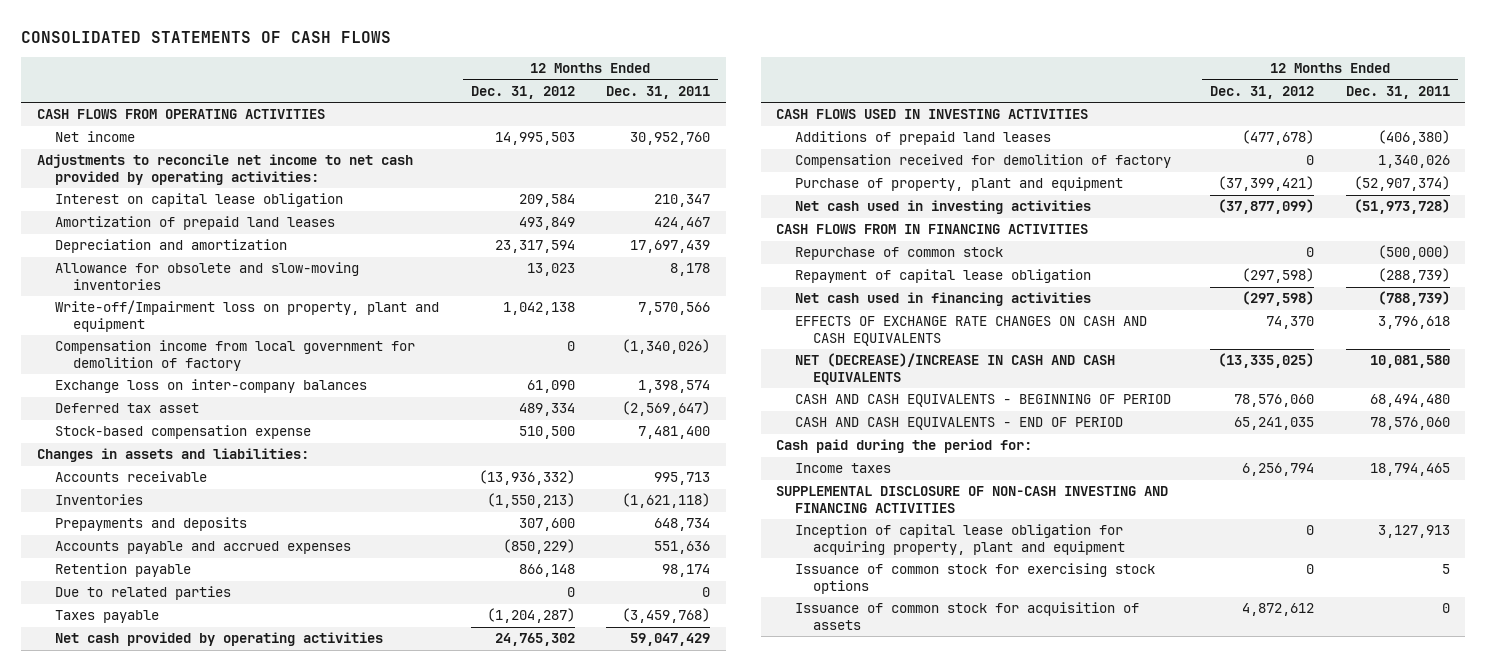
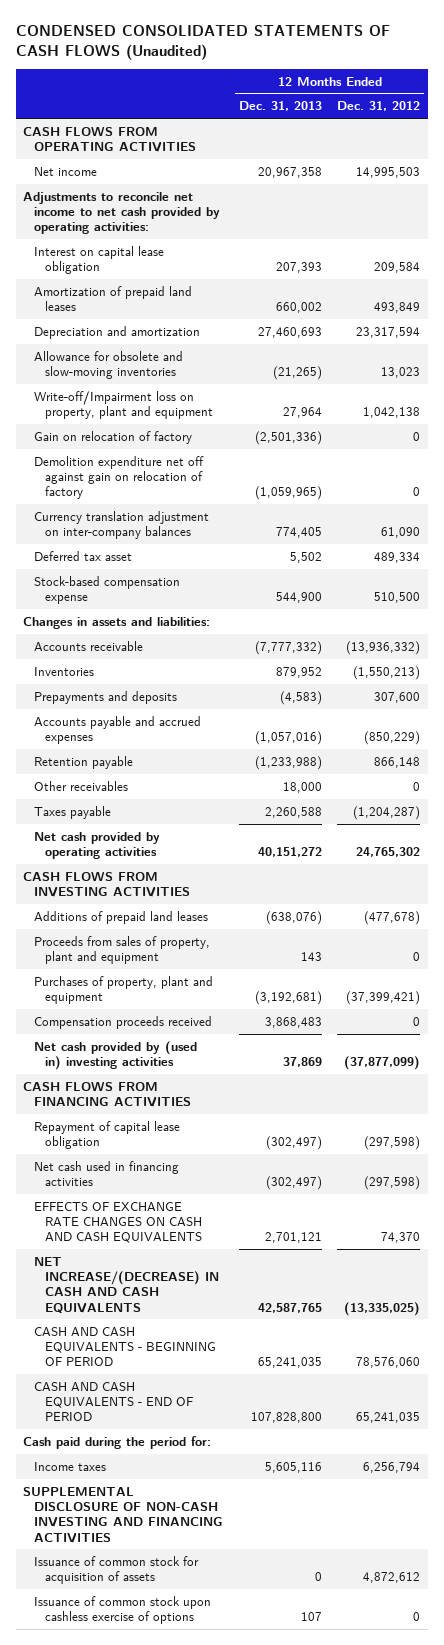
[21,30,392,43] CONSOLIDATED STATEMENTS OF CASH FLOWS -> [15,24,390,60] CONDENSED CONSOLIDATED STATEMENTS OF CASH FLOWS (Unaudited)
[606,85,711,99] Dec. 31, 2011 -> none
none -> [238,101,322,112] Dec. 31, 2013
[55,340,416,371] Compensation income from local government for demolition of factory -> none
none -> [34,430,193,444] Gain on relocation of factory
none -> [34,455,205,500] Demolition expenditure net off against gain on relocation of factory
[55,379,368,394] Exchange loss on inter-company balances -> [34,510,210,540] Currency translation adjustment on inter-company balances
[55,586,232,601] Due to related parties -> none
none -> [34,780,129,791] Other receivables
[776,109,1089,120] CASH FLOWS USED IN INVESTING ACTIVITIES -> [23,871,191,898] CASH FLOWS FROM INVESTING ACTIVITIES
[794,154,1171,169] Compensation received for demolition of factory -> none
[794,247,1003,261] Repurchase of common stock -> none
none -> [34,935,211,965] Proceeds from sales of property, plant and equipment
[794,177,1123,192] Purchase of property, plant and equipment -> [34,975,214,1005] Purchases of property, plant and equipment
none -> [34,1015,213,1029] Compensation proceeds received
[794,200,1091,215] Net cash used in investing activities -> [34,1040,198,1071] Net cash provided by (used in) investing activities
[776,224,1089,235] CASH FLOWS FROM IN FINANCING ACTIVITIES -> [23,1081,192,1108] CASH FLOWS FROM FINANCING ACTIVITIES
[794,353,1115,385] NET (DECREASE)/INCREASE IN CASH AND CASH EQUIVALENTS -> [34,1256,220,1314] NET INCREASE/(DECREASE) IN CASH AND CASH EQUIVALENTS
[794,524,1126,555] Inception of capital lease obligation for acquiring property, plant and equipment -> none
[794,563,1155,594] Issuance of common stock for exercising stock options -> none
none -> [34,1595,212,1625] Issuance of common stock upon cashless exercise of options

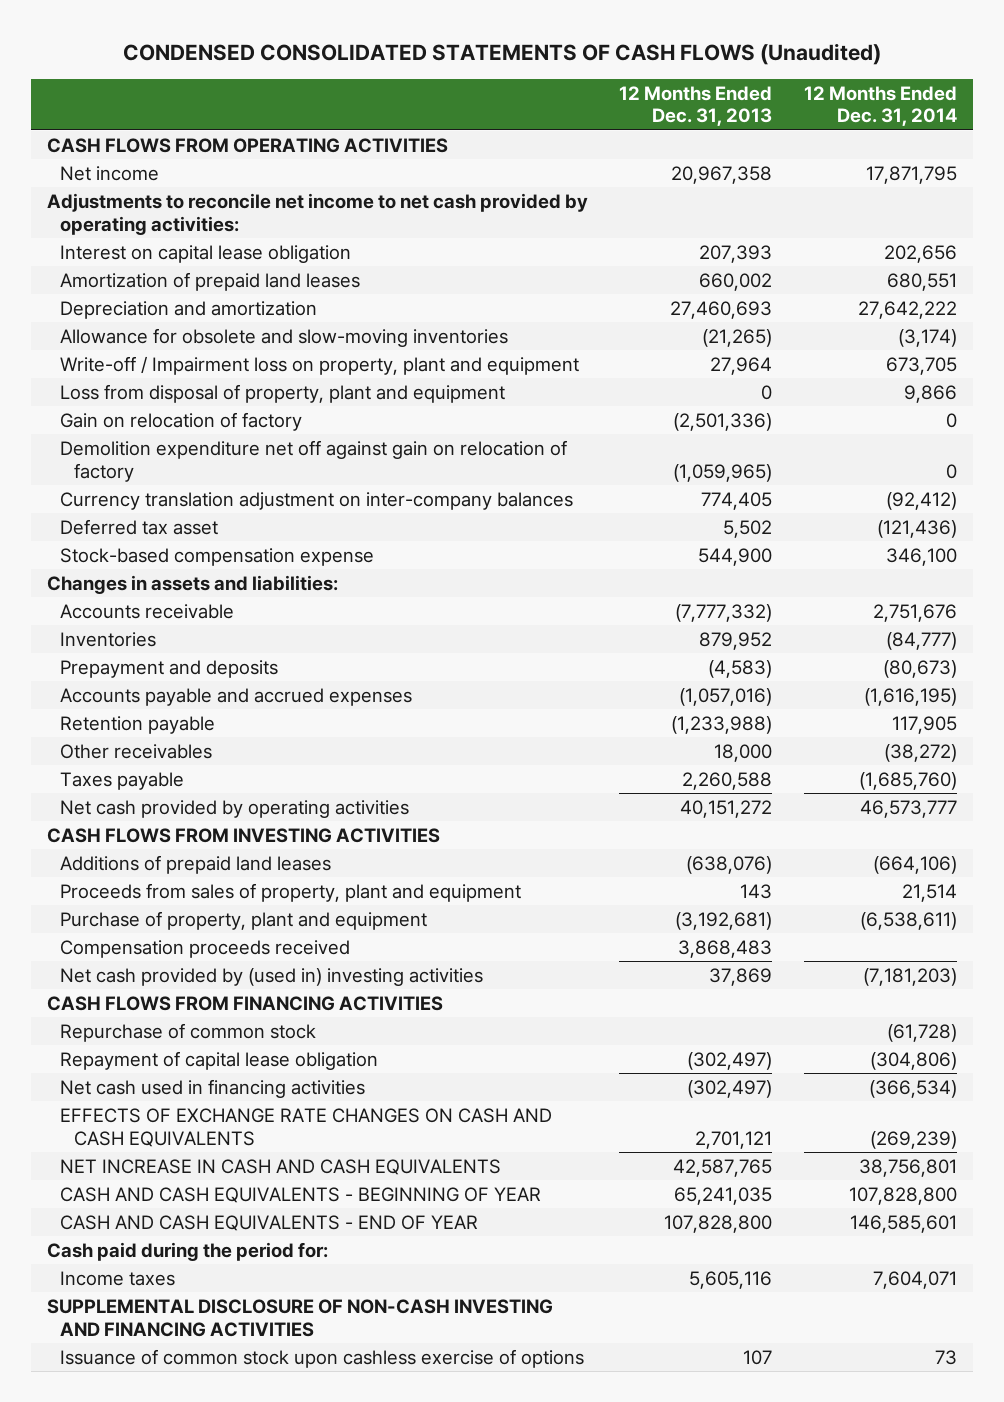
[337,101,421,112] Dec. 31, 2012 -> none
none -> [804,85,958,127] 12 Months Ended Dec. 31, 2014
[34,390,214,420] Write-off/Impairment loss on property, plant and equipment -> [60,355,580,375] Write-off / Impairment loss on property, plant and equipment
none -> [60,383,506,403] Loss from disposal of property, plant and equipment
[34,690,178,704] Prepayments and deposits -> [60,659,279,678] Prepayment and deposits
[34,975,214,1005] Purchases of property, plant and equipment -> [60,910,428,930] Purchase of property, plant and equipment
none -> [60,1022,317,1042] Repurchase of common stock
[34,1256,220,1314] NET INCREASE/(DECREASE) IN CASH AND CASH EQUIVALENTS -> [60,1158,502,1175] NET INCREASE IN CASH AND CASH EQUIVALENTS
[34,1326,217,1367] CASH AND CASH EQUIVALENTS - BEGINNING OF PERIOD -> [60,1186,542,1203] CASH AND CASH EQUIVALENTS - BEGINNING OF YEAR
[34,1381,194,1422] CASH AND CASH EQUIVALENTS - END OF PERIOD -> [60,1214,479,1231] CASH AND CASH EQUIVALENTS - END OF YEAR
[34,1555,200,1585] Issuance of common stock for acquisition of assets -> none

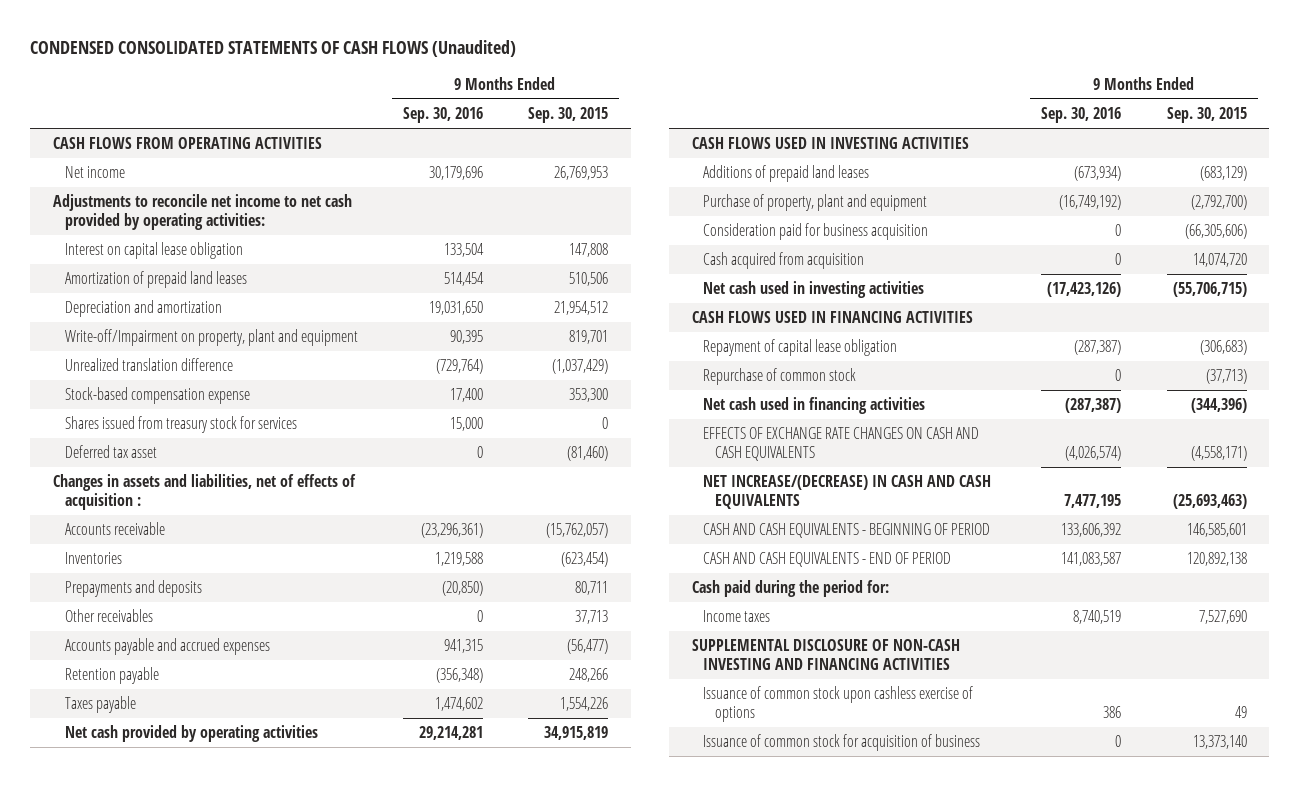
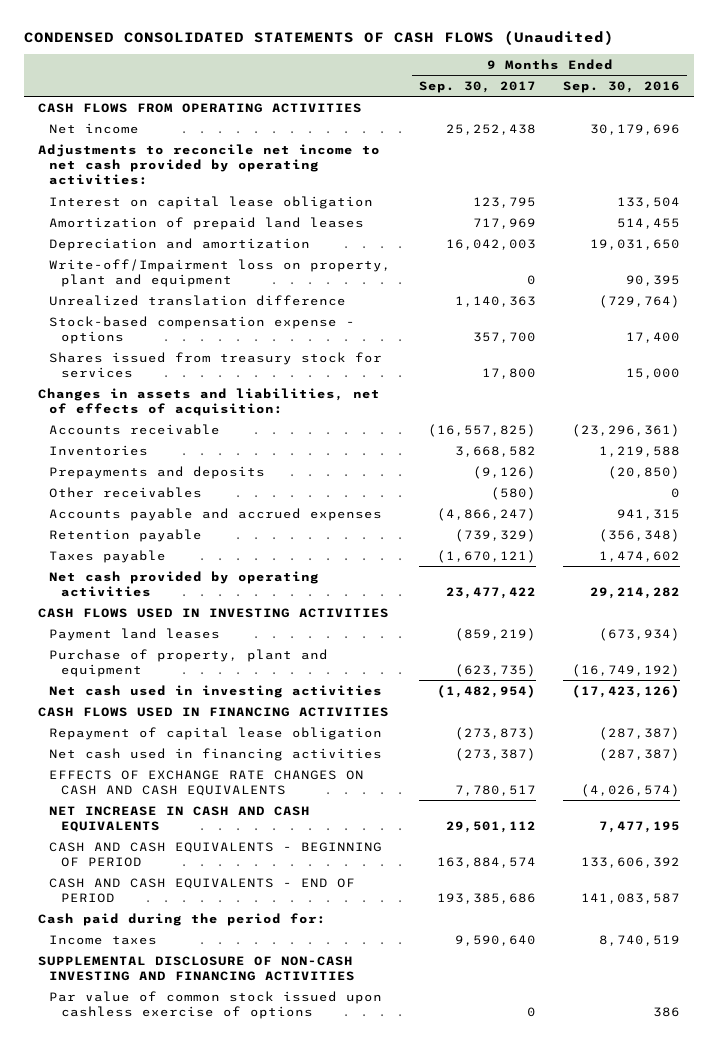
[528,106,609,123] Sep. 30, 2015 -> none
none -> [418,80,536,93] Sep. 30, 2017
[443,272,484,287] 514,454 -> [617,217,681,229] 514,455
[64,329,358,347] Write-off/Impairment on property, plant and equipment -> [49,258,392,287] Write-off/Impairment loss on property, plant and equipment
[64,387,250,405] Stock-based compensation expense -> [49,315,356,344] Stock-based compensation expense - options
[64,445,157,459] Deferred tax asset -> none
[53,474,357,511] Changes in assets and liabilities, net of effects of acquisition : -> [37,387,380,416] Changes in assets and liabilities, net of effects of acquisition:
[418,726,483,741] 29,214,281 -> [590,586,681,599] 29,214,282
[703,165,870,183] Additions of prepaid land leases -> [49,627,221,641] Payment land leases
[703,223,929,241] Consideration paid for business acquisition -> none
[703,252,865,270] Cash acquired from acquisition -> none
[703,368,857,386] Repurchase of common stock -> none
[703,475,992,510] NET INCREASE/(DECREASE) IN CASH AND CASH EQUIVALENTS -> [49,805,311,832] NET INCREASE IN CASH AND CASH EQUIVALENTS
[703,734,981,752] Issuance of common stock for acquisition of business -> none
[703,686,974,723] Issuance of common stock upon cashless exercise of options -> [49,990,383,1019] Par value of common stock issued upon cashless exercise of options

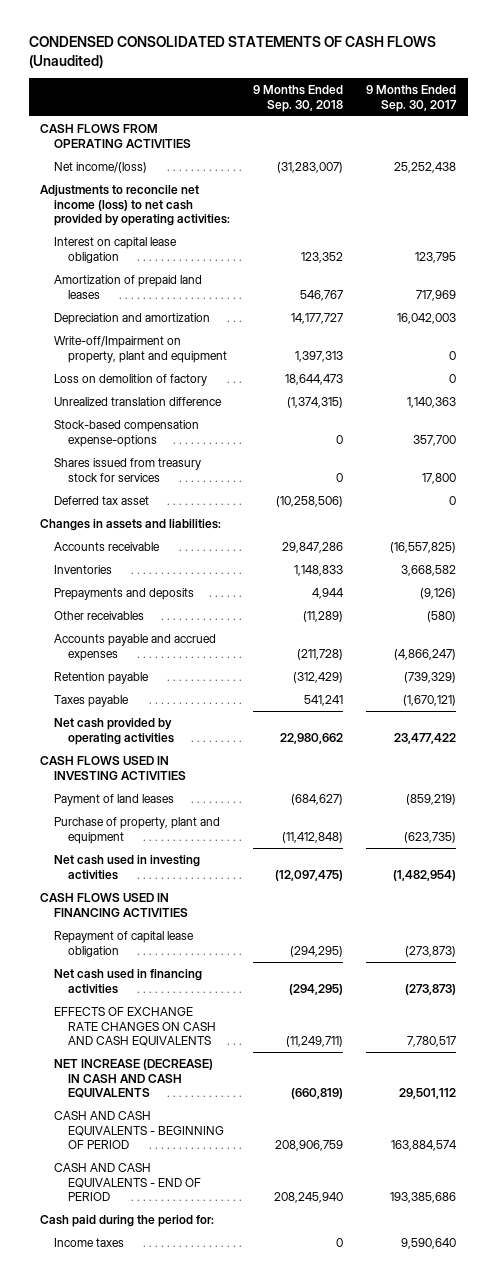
[563,80,681,93] Sep. 30, 2016 -> none
none -> [253,84,344,112] 9 Months Ended Sep. 30, 2018
[49,122,140,134] Net income -> [54,161,148,173] Net income/(loss)
[37,143,380,186] Adjustments to reconcile net income to net cash provided by operating activities: -> [40,184,231,227] Adjustments to reconcile net income (loss) to net cash provided by operating activities:
[49,258,392,287] Write-off/Impairment loss on property, plant and equipment -> [54,335,228,363] Write-off/Impairment on property, plant and equipment
none -> [54,373,208,386] Loss on demolition of factory
[49,315,356,344] Stock-based compensation expense - options -> [54,419,200,447] Stock-based compensation expense-options
none -> [54,495,150,505] Deferred tax asset
[37,387,380,416] Changes in assets and liabilities, net of effects of acquisition: -> [40,518,222,531] Changes in assets and liabilities:
[49,627,221,641] Payment land leases -> [54,793,175,806] Payment of land leases
[454,747,536,761] (273,387) -> [405,983,457,995] (273,873)
[49,805,311,832] NET INCREASE IN CASH AND CASH EQUIVALENTS -> [54,1058,214,1099] NET INCREASE (DECREASE) IN CASH AND CASH EQUIVALENTS
[37,955,356,981] SUPPLEMENTAL DISCLOSURE OF NON-CASH INVESTING AND FINANCING ACTIVITIES -> none
[49,990,383,1019] Par value of common stock issued upon cashless exercise of options -> none

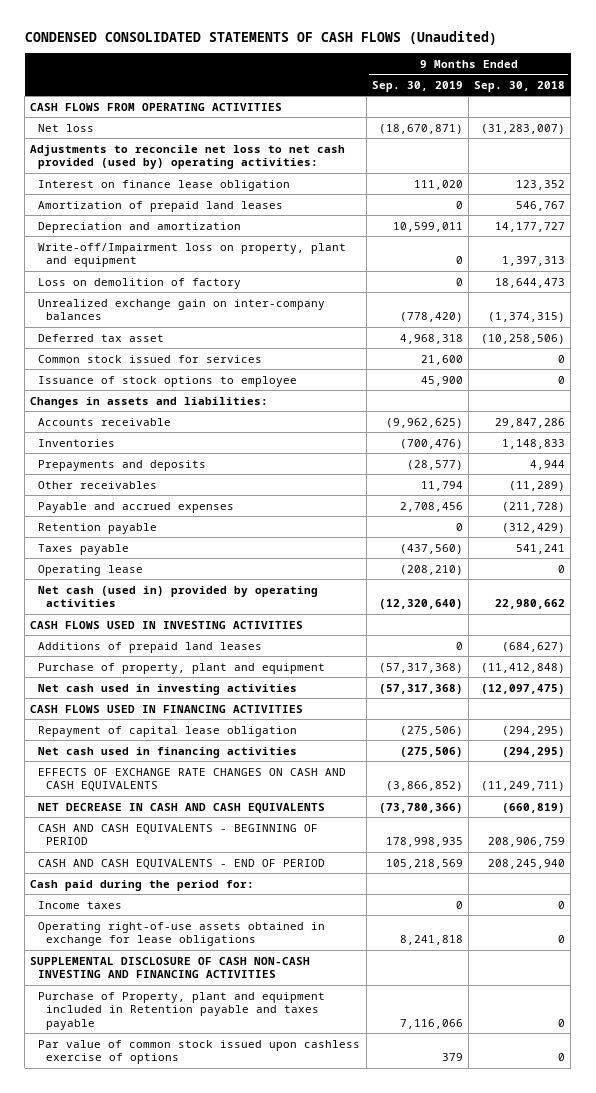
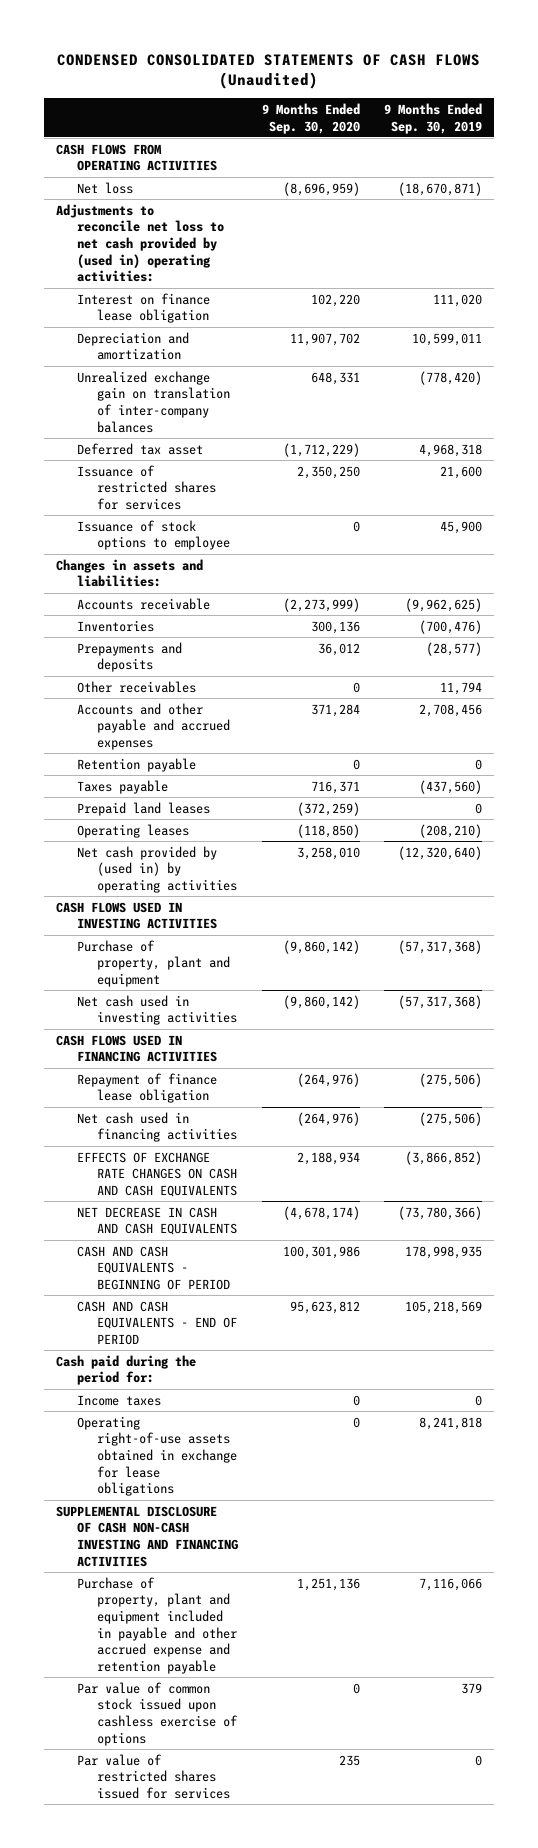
[474,80,566,92] Sep. 30, 2018 -> none
none -> [261,102,360,134] 9 Months Ended Sep. 30, 2020
[30,144,346,170] Adjustments to reconcile net loss to net cash provided (used by) operating activities: -> [56,203,224,283] Adjustments to reconcile net loss to net cash provided by (used in) operating activities:
[38,200,284,212] Amortization of prepaid land leases -> none
[38,242,347,268] Write-off/Impairment loss on property, plant and equipment -> none
[38,277,242,289] Loss on demolition of factory -> none
[38,298,326,321] Unrealized exchange gain on inter-company balances -> [76,370,231,433] Unrealized exchange gain on translation of inter-company balances
[38,354,263,363] Common stock issued for services -> [76,464,217,510] Issuance of restricted shares for services
[38,501,235,513] Payable and accrued expenses -> [76,702,231,750] Accounts and other payable and accrued expenses
none -> [76,801,210,816] Prepaid land leases
[38,564,144,576] Operating lease -> [76,823,189,838] Operating leases
[38,585,319,608] Net cash (used in) provided by operating activities -> [76,845,238,893] Net cash provided by (used in) by operating activities
[38,641,263,653] Additions of prepaid land leases -> none
[38,725,298,737] Repayment of capital lease obligation -> [76,1072,217,1104] Repayment of finance lease obligation
[38,991,326,1030] Purchase of Property, plant and equipment included in Retention payable and taxes payable -> [76,1576,238,1674] Purchase of property, plant and equipment included in payable and other accrued expense and retention payable
none -> [76,1753,231,1799] Par value of restricted shares issued for services

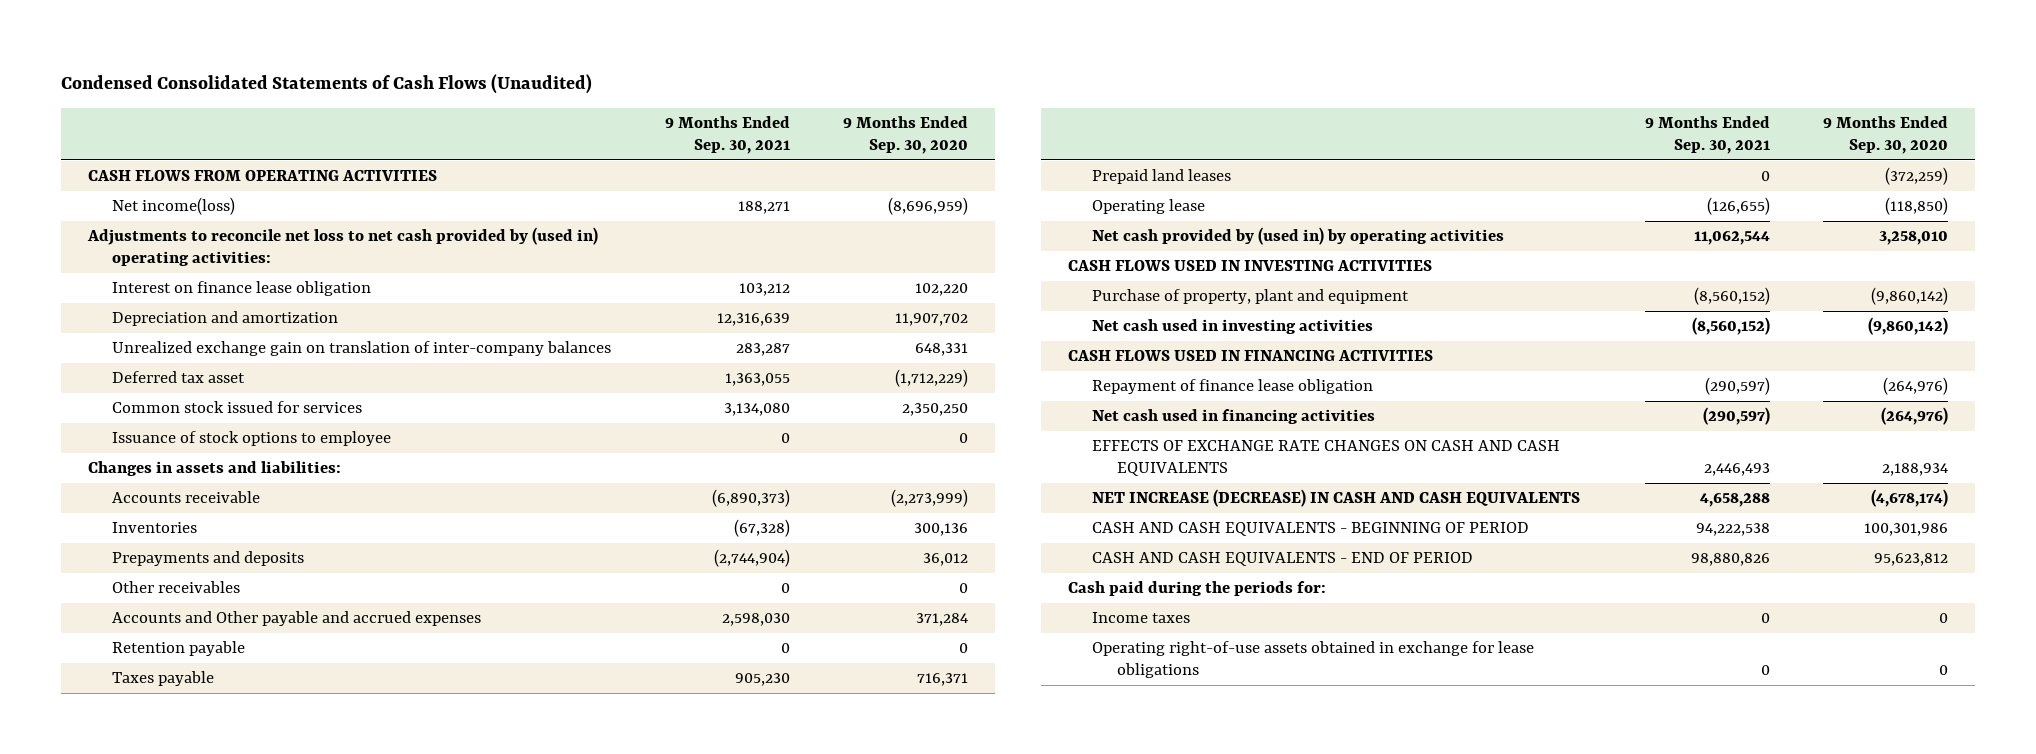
[56,53,480,90] CONDENSED CONSOLIDATED STATEMENTS OF CASH FLOWS (Unaudited) -> [60,74,592,95] Condensed Consolidated Statements of Cash Flows (Unaudited)
[383,102,482,134] 9 Months Ended Sep. 30, 2019 -> none
none -> [664,115,790,155] 9 Months Ended Sep. 30, 2021
[76,181,133,194] Net loss -> [112,196,236,215] Net income(loss)
[76,464,217,510] Issuance of restricted shares for services -> [112,400,363,413] Common stock issued for services
[76,702,231,750] Accounts and other payable and accrued expenses -> [112,610,482,626] Accounts and Other payable and accrued expenses
[76,823,189,838] Operating leases -> [1092,198,1206,214] Operating lease
[76,1206,238,1236] NET DECREASE IN CASH AND CASH EQUIVALENTS -> [1092,488,1581,507] NET INCREASE (DECREASE) IN CASH AND CASH EQUIVALENTS
[56,1354,197,1386] Cash paid during the period for: -> [1067,580,1326,596] Cash paid during the periods for:
[56,1505,238,1567] SUPPLEMENTAL DISCLOSURE OF CASH NON-CASH INVESTING AND FINANCING ACTIVITIES -> none
[76,1576,238,1674] Purchase of property, plant and equipment included in payable and other accrued expense and retention payable -> none
[76,1681,239,1746] Par value of common stock issued upon cashless exercise of options -> none
[76,1753,231,1799] Par value of restricted shares issued for services -> none

